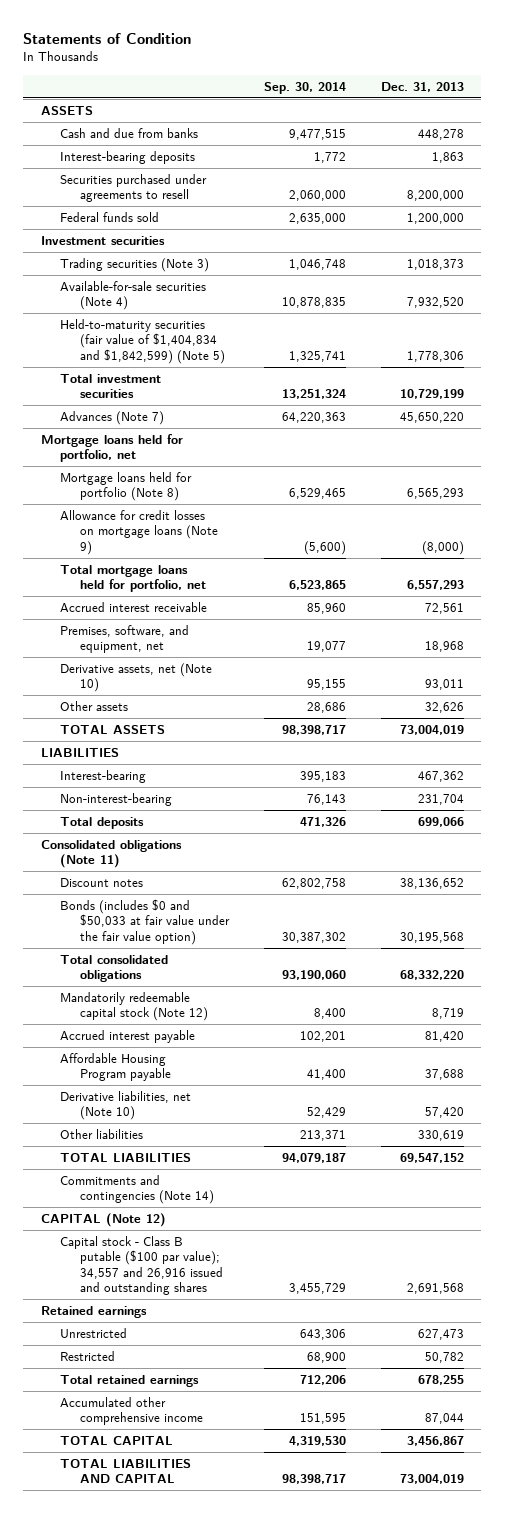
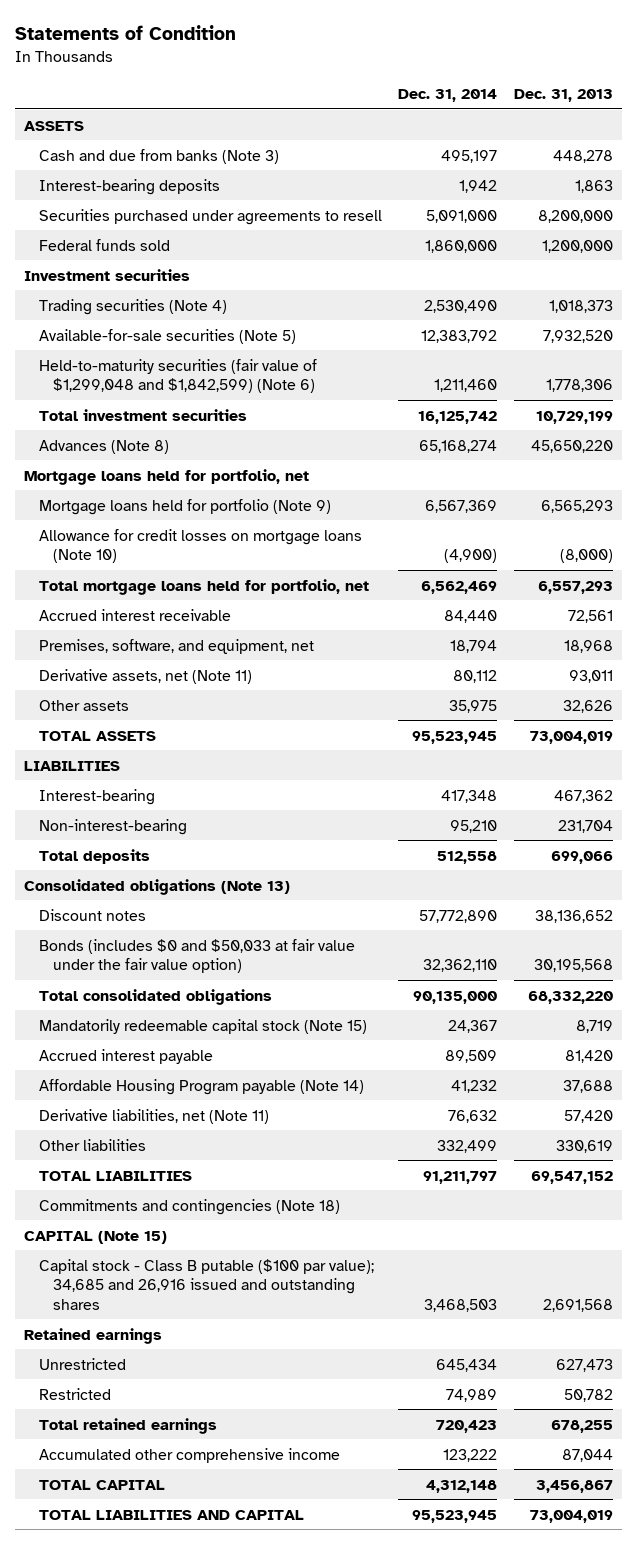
[263,81,346,94] Sep. 30, 2014 -> none
none -> [398,89,498,103] Dec. 31, 2014
[60,128,199,139] Cash and due from banks -> [38,148,279,164] Cash and due from banks (Note 3)
[60,258,210,273] Trading securities (Note 3) -> [38,298,227,315] Trading securities (Note 4)
[60,281,207,311] Available-for-sale securities (Note 4) -> [38,328,296,344] Available-for-sale securities (Note 5)
[60,319,225,364] Held-to-maturity securities (fair value of $1,404,834 and $1,842,599) (Note 5) -> [38,358,317,394] Held-to-maturity securities (fair value of $1,299,048 and $1,842,599) (Note 6)
[60,411,165,426] Advances (Note 7) -> [38,439,169,454] Advances (Note 8)
[60,472,193,502] Mortgage loans held for portfolio (Note 8) -> [38,498,331,515] Mortgage loans held for portfolio (Note 9)
[60,510,218,555] Allowance for credit losses on mortgage loans (Note 9) -> [38,528,362,564] Allowance for credit losses on mortgage loans (Note 10)
[60,663,213,693] Derivative assets, net (Note 10) -> [38,668,252,684] Derivative assets, net (Note 11)
[40,840,182,869] Consolidated obligations (Note 11) -> [23,878,290,895] Consolidated obligations (Note 13)
[60,992,208,1022] Mandatorily redeemable capital stock (Note 12) -> [38,1018,367,1034] Mandatorily redeemable capital stock (Note 15)
[60,1053,171,1082] Affordable Housing Program payable -> [38,1078,364,1095] Affordable Housing Program payable (Note 14)
[60,1091,192,1121] Derivative liabilities, net (Note 10) -> [38,1108,269,1124] Derivative liabilities, net (Note 11)
[60,1175,214,1205] Commitments and contingencies (Note 14) -> [38,1198,340,1215] Commitments and contingencies (Note 18)
[40,1213,166,1228] CAPITAL (Note 12) -> [23,1230,167,1244] CAPITAL (Note 15)
[60,1236,223,1295] Capital stock - Class B putable ($100 par value); 34,557 and 26,916 issued and outstanding shares -> [38,1258,374,1310] Capital stock - Class B putable ($100 par value); 34,685 and 26,916 issued and outstanding shares

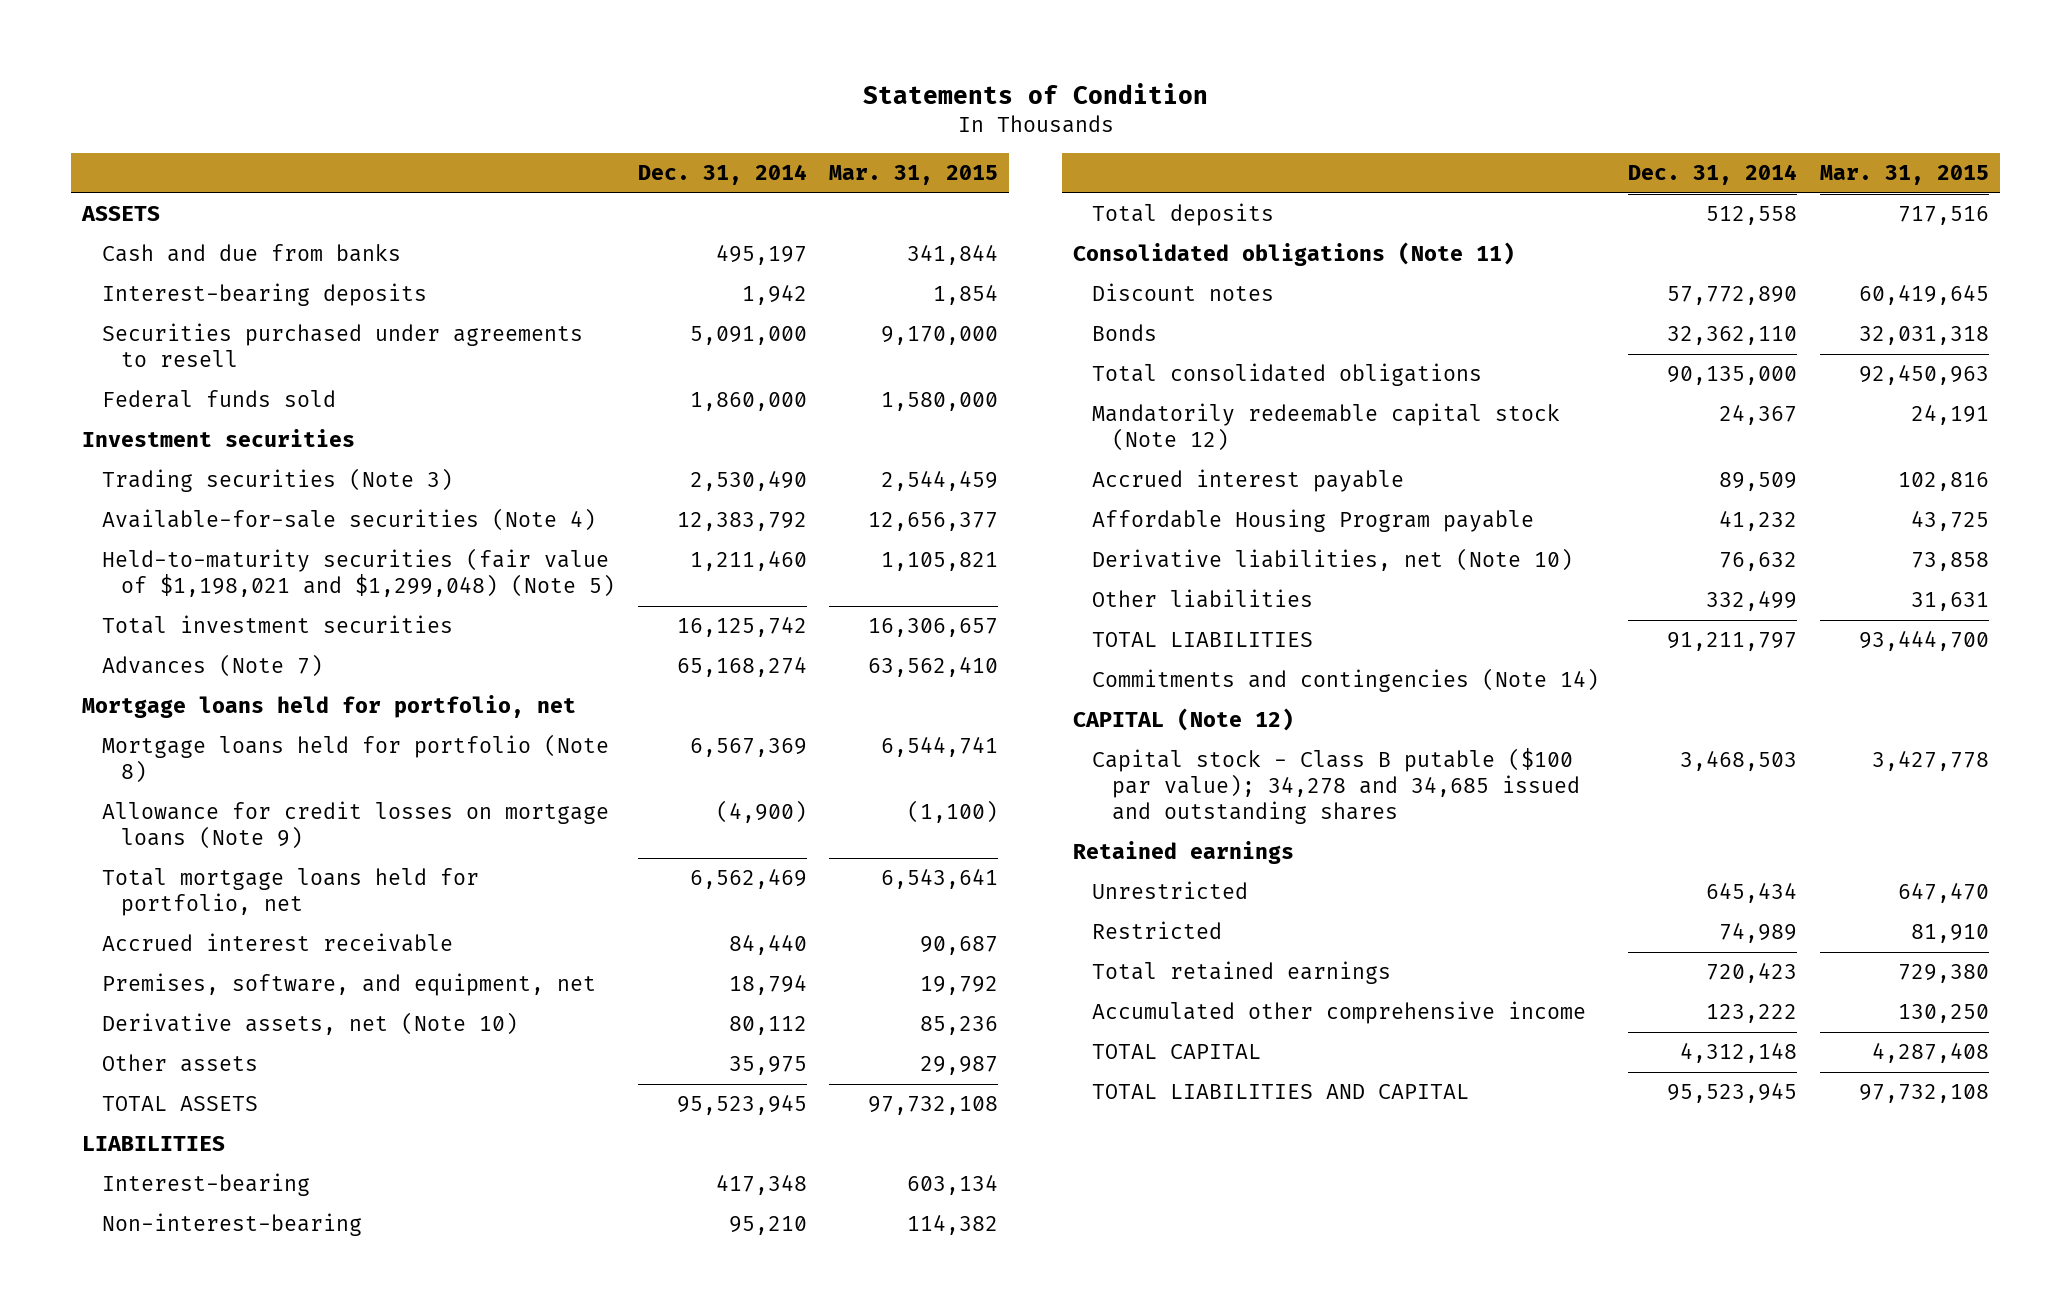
[514,89,614,103] Dec. 31, 2013 -> none
none -> [829,164,999,185] Mar. 31, 2015
[38,148,279,164] Cash and due from banks (Note 3) -> [101,244,401,263] Cash and due from banks
[38,298,227,315] Trading securities (Note 4) -> [101,468,453,493] Trading securities (Note 3)
[38,328,296,344] Available-for-sale securities (Note 5) -> [101,508,596,532] Available-for-sale securities (Note 4)
[38,358,317,394] Held-to-maturity securities (fair value of $1,299,048 and $1,842,599) (Note 6) -> [101,548,616,598] Held-to-maturity securities (fair value of $1,198,021 and $1,299,048) (Note 5)
[38,439,169,454] Advances (Note 8) -> [101,654,323,678] Advances (Note 7)
[38,498,331,515] Mortgage loans held for portfolio (Note 9) -> [101,734,609,784] Mortgage loans held for portfolio (Note 8)
[38,528,362,564] Allowance for credit losses on mortgage loans (Note 10) -> [101,801,609,850] Allowance for credit losses on mortgage loans (Note 9)
[38,668,252,684] Derivative assets, net (Note 11) -> [101,1012,518,1036] Derivative assets, net (Note 10)
[23,878,290,895] Consolidated obligations (Note 13) -> [1072,242,1515,267] Consolidated obligations (Note 11)
[38,938,355,974] Bonds (includes $0 and $50,033 at fair value under the fair value option) -> [1092,324,1158,342] Bonds
[38,1018,367,1034] Mandatorily redeemable capital stock (Note 15) -> [1092,403,1561,452] Mandatorily redeemable capital stock (Note 12)
[38,1078,364,1095] Affordable Housing Program payable (Note 14) -> [1092,509,1535,533] Affordable Housing Program payable
[38,1108,269,1124] Derivative liabilities, net (Note 11) -> [1092,548,1574,572] Derivative liabilities, net (Note 10)
[38,1198,340,1215] Commitments and contingencies (Note 18) -> [1092,668,1600,693] Commitments and contingencies (Note 14)
[23,1230,167,1244] CAPITAL (Note 15) -> [1072,708,1294,732] CAPITAL (Note 12)
[38,1258,374,1310] Capital stock - Class B putable ($100 par value); 34,685 and 26,916 issued and outstanding shares -> [1092,748,1580,825] Capital stock - Class B putable ($100 par value); 34,278 and 34,685 issued and outstanding shares

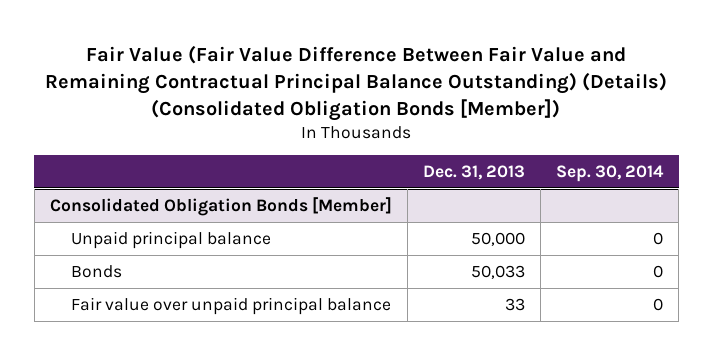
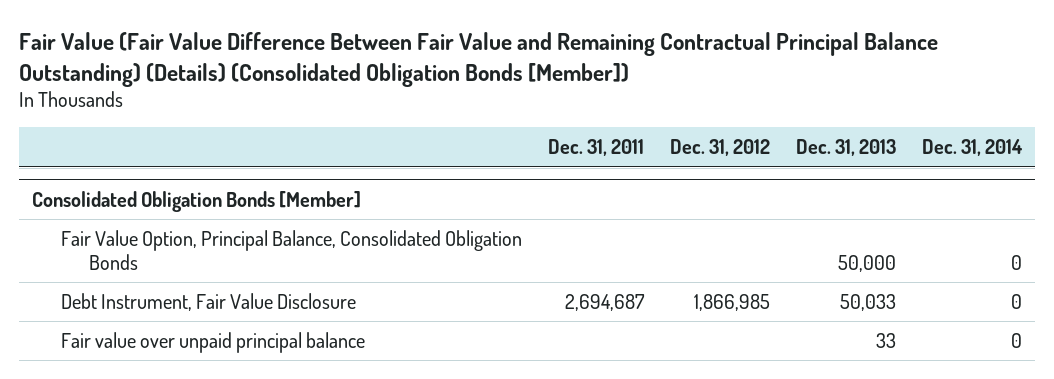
[556,164,665,182] Sep. 30, 2014 -> none
none -> [547,139,644,157] Dec. 31, 2011
none -> [669,139,770,157] Dec. 31, 2012
none -> [921,139,1023,157] Dec. 31, 2014
[71,230,272,249] Unpaid principal balance -> none
none -> [60,229,522,270] Fair Value Option, Principal Balance, Consolidated Obligation Bonds
[71,264,123,278] Bonds -> [60,292,356,311] Debt Instrument, Fair Value Disclosure

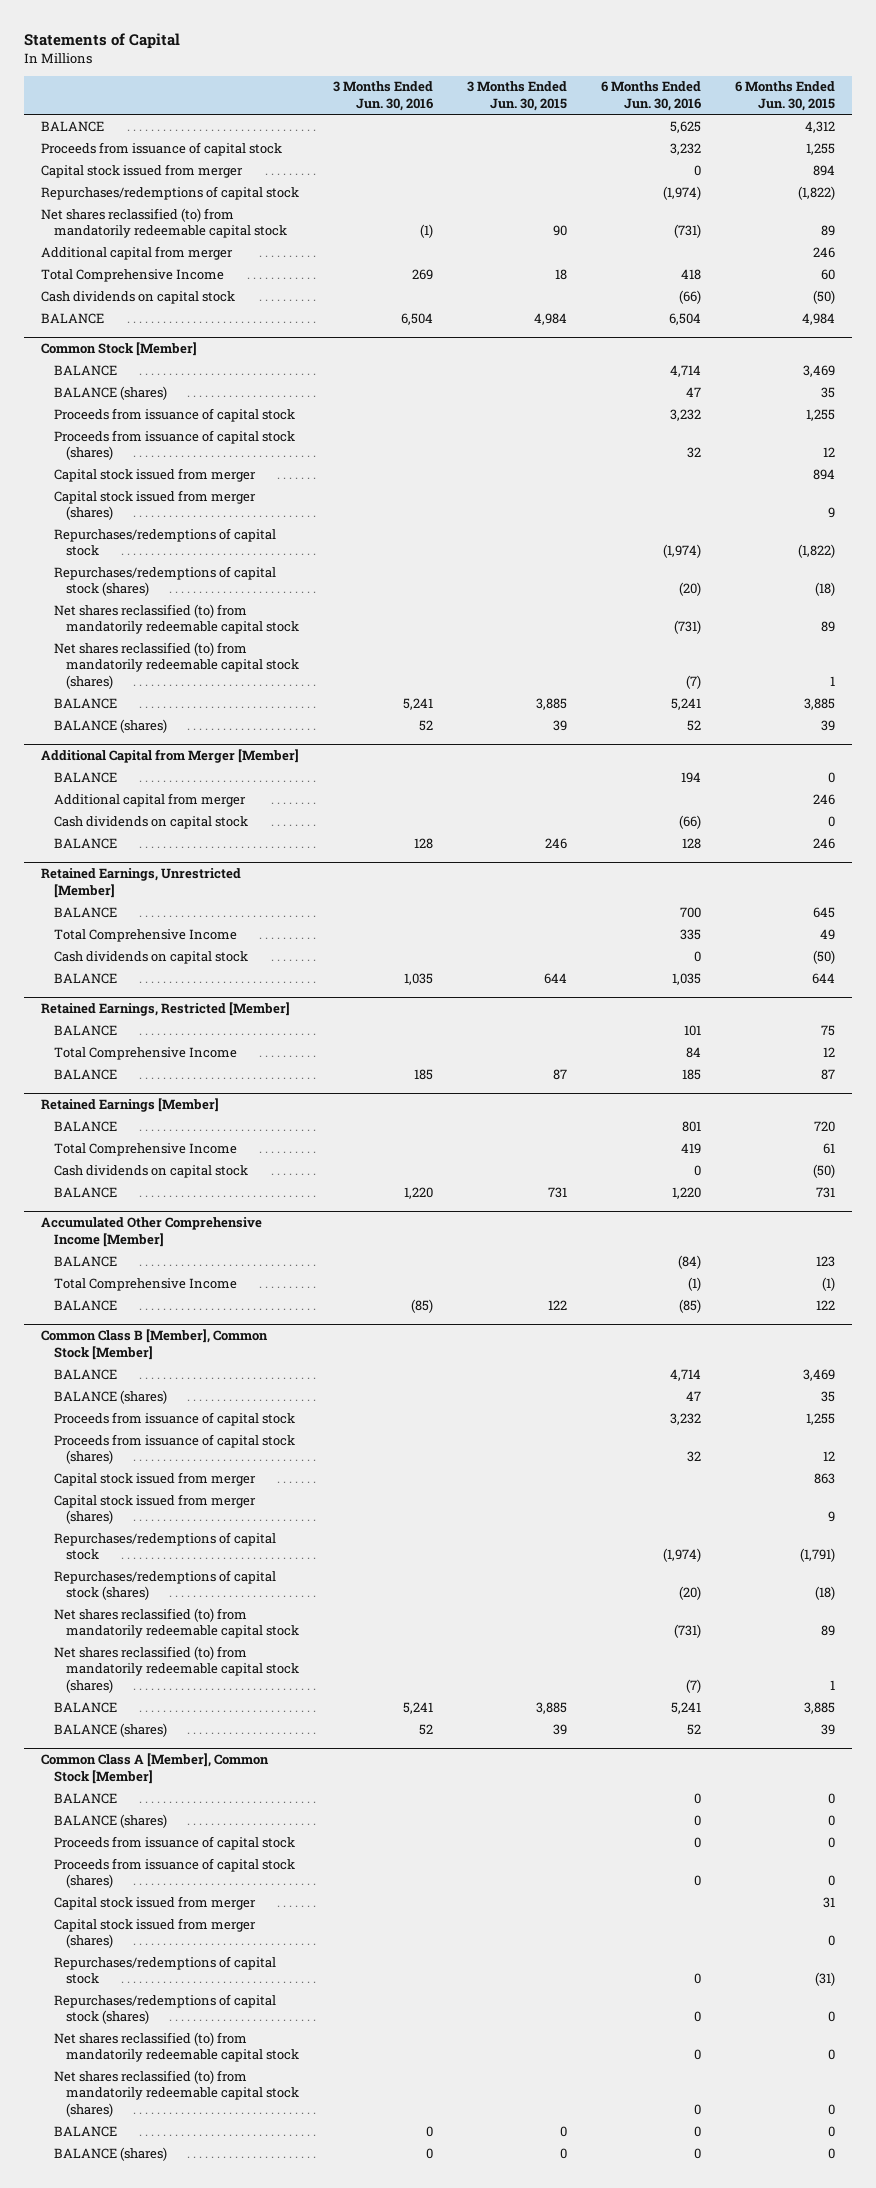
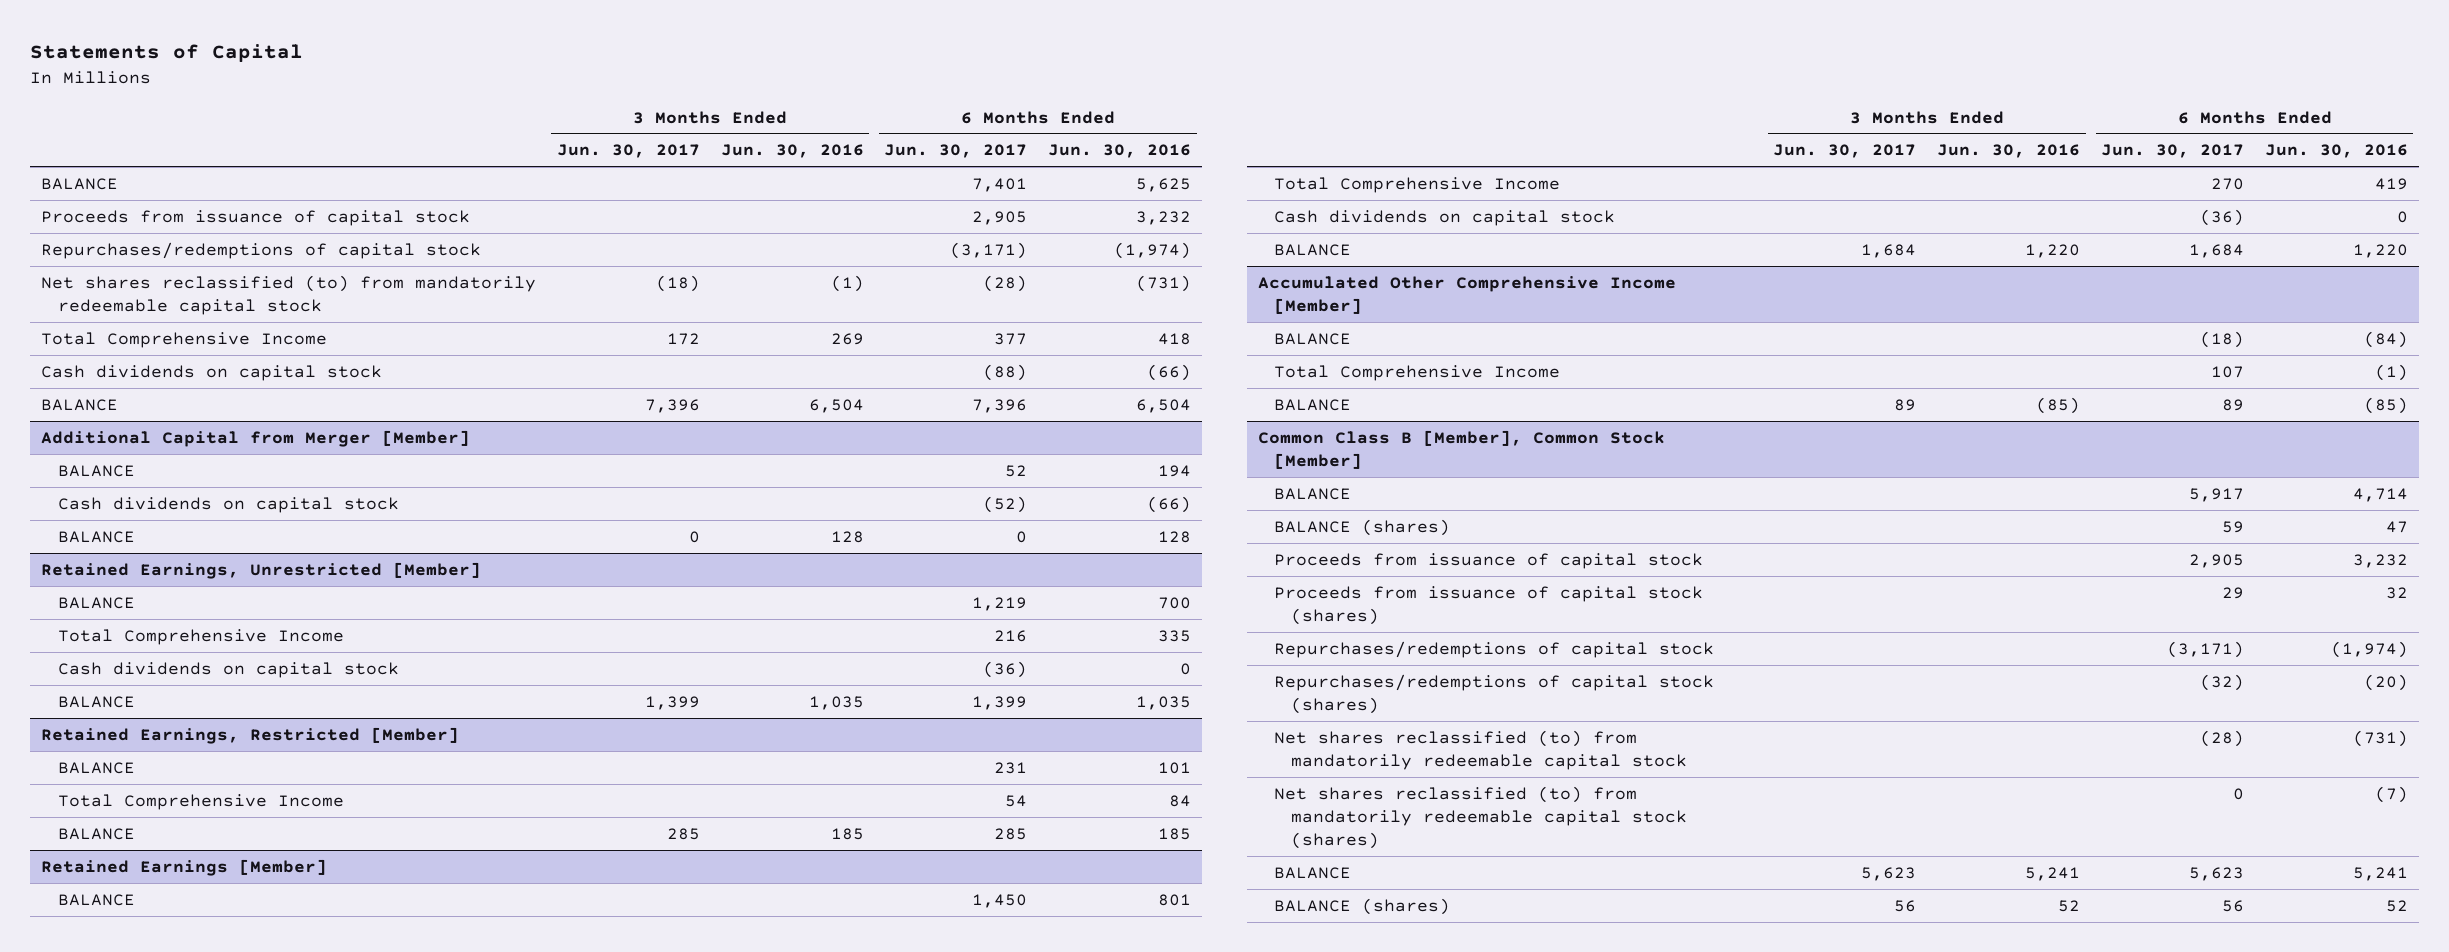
[467,81,568,112] 3 Months Ended Jun. 30, 2015 -> none
[734,81,835,112] 6 Months Ended Jun. 30, 2015 -> none
none -> [556,144,700,159] Jun. 30, 2017
none -> [884,144,1028,159] Jun. 30, 2017
[41,163,244,178] Capital stock issued from merger -> none
[41,245,234,260] Additional capital from merger -> none
[41,341,198,356] Common Stock [Member] -> none
[53,364,117,376] BALANCE -> none
[53,385,167,400] BALANCE (shares) -> none
[53,407,295,422] Proceeds from issuance of capital stock -> none
[53,429,295,461] Proceeds from issuance of capital stock (shares) -> none
[53,467,256,482] Capital stock issued from merger -> none
[53,489,256,521] Capital stock issued from merger (shares) -> none
[53,527,276,557] Repurchases/redemptions of capital stock -> none
[53,565,276,597] Repurchases/redemptions of capital stock (shares) -> none
[53,603,300,635] Net shares reclassified (to) from mandatorily redeemable capital stock -> none
[53,641,300,690] Net shares reclassified (to) from mandatorily redeemable capital stock (shares) -> none
[53,697,117,709] BALANCE -> none
[53,718,167,733] BALANCE (shares) -> none
[53,792,246,807] Additional capital from merger -> none
[53,1471,256,1486] Capital stock issued from merger -> none
[53,1493,256,1525] Capital stock issued from merger (shares) -> none
[41,1752,270,1784] Common Class A [Member], Common Stock [Member] -> none
[53,1792,117,1804] BALANCE -> none
[53,1813,167,1828] BALANCE (shares) -> none
[53,1835,295,1850] Proceeds from issuance of capital stock -> none
[53,1857,295,1889] Proceeds from issuance of capital stock (shares) -> none
[53,1895,256,1910] Capital stock issued from merger -> none
[53,1917,256,1949] Capital stock issued from merger (shares) -> none
[53,1955,276,1985] Repurchases/redemptions of capital stock -> none
[53,1993,276,2025] Repurchases/redemptions of capital stock (shares) -> none
[53,2031,300,2063] Net shares reclassified (to) from mandatorily redeemable capital stock -> none
[53,2069,300,2118] Net shares reclassified (to) from mandatorily redeemable capital stock (shares) -> none
[53,2125,117,2137] BALANCE -> none
[53,2146,167,2161] BALANCE (shares) -> none

